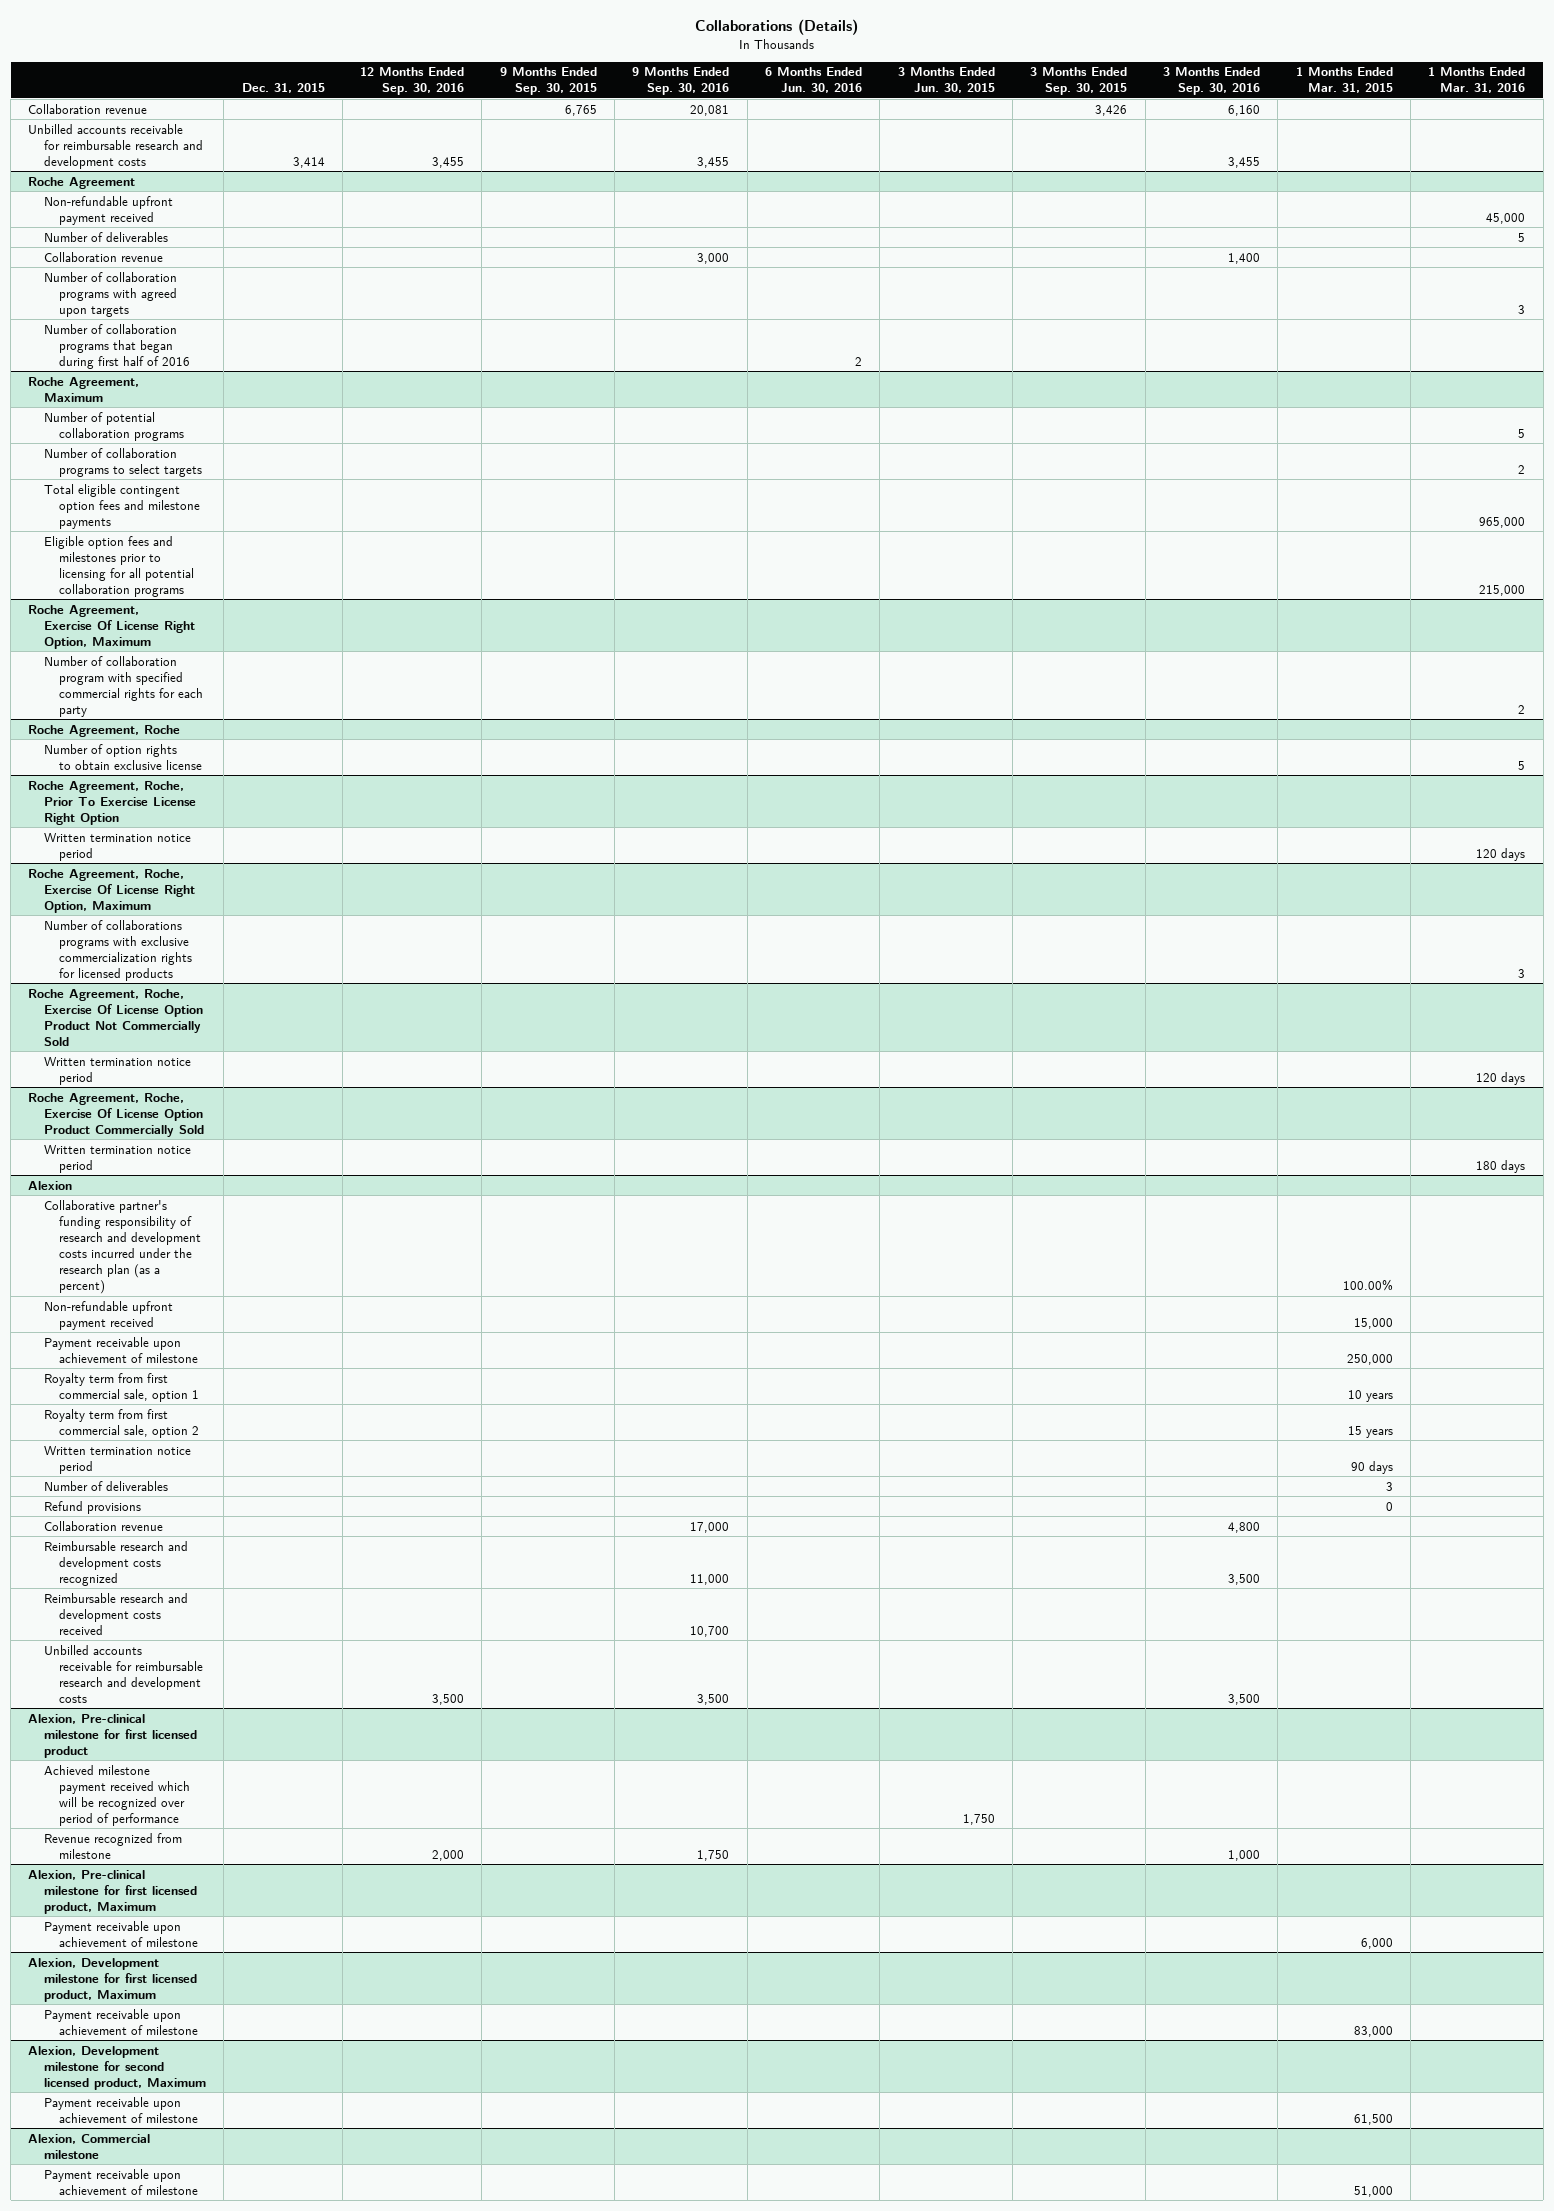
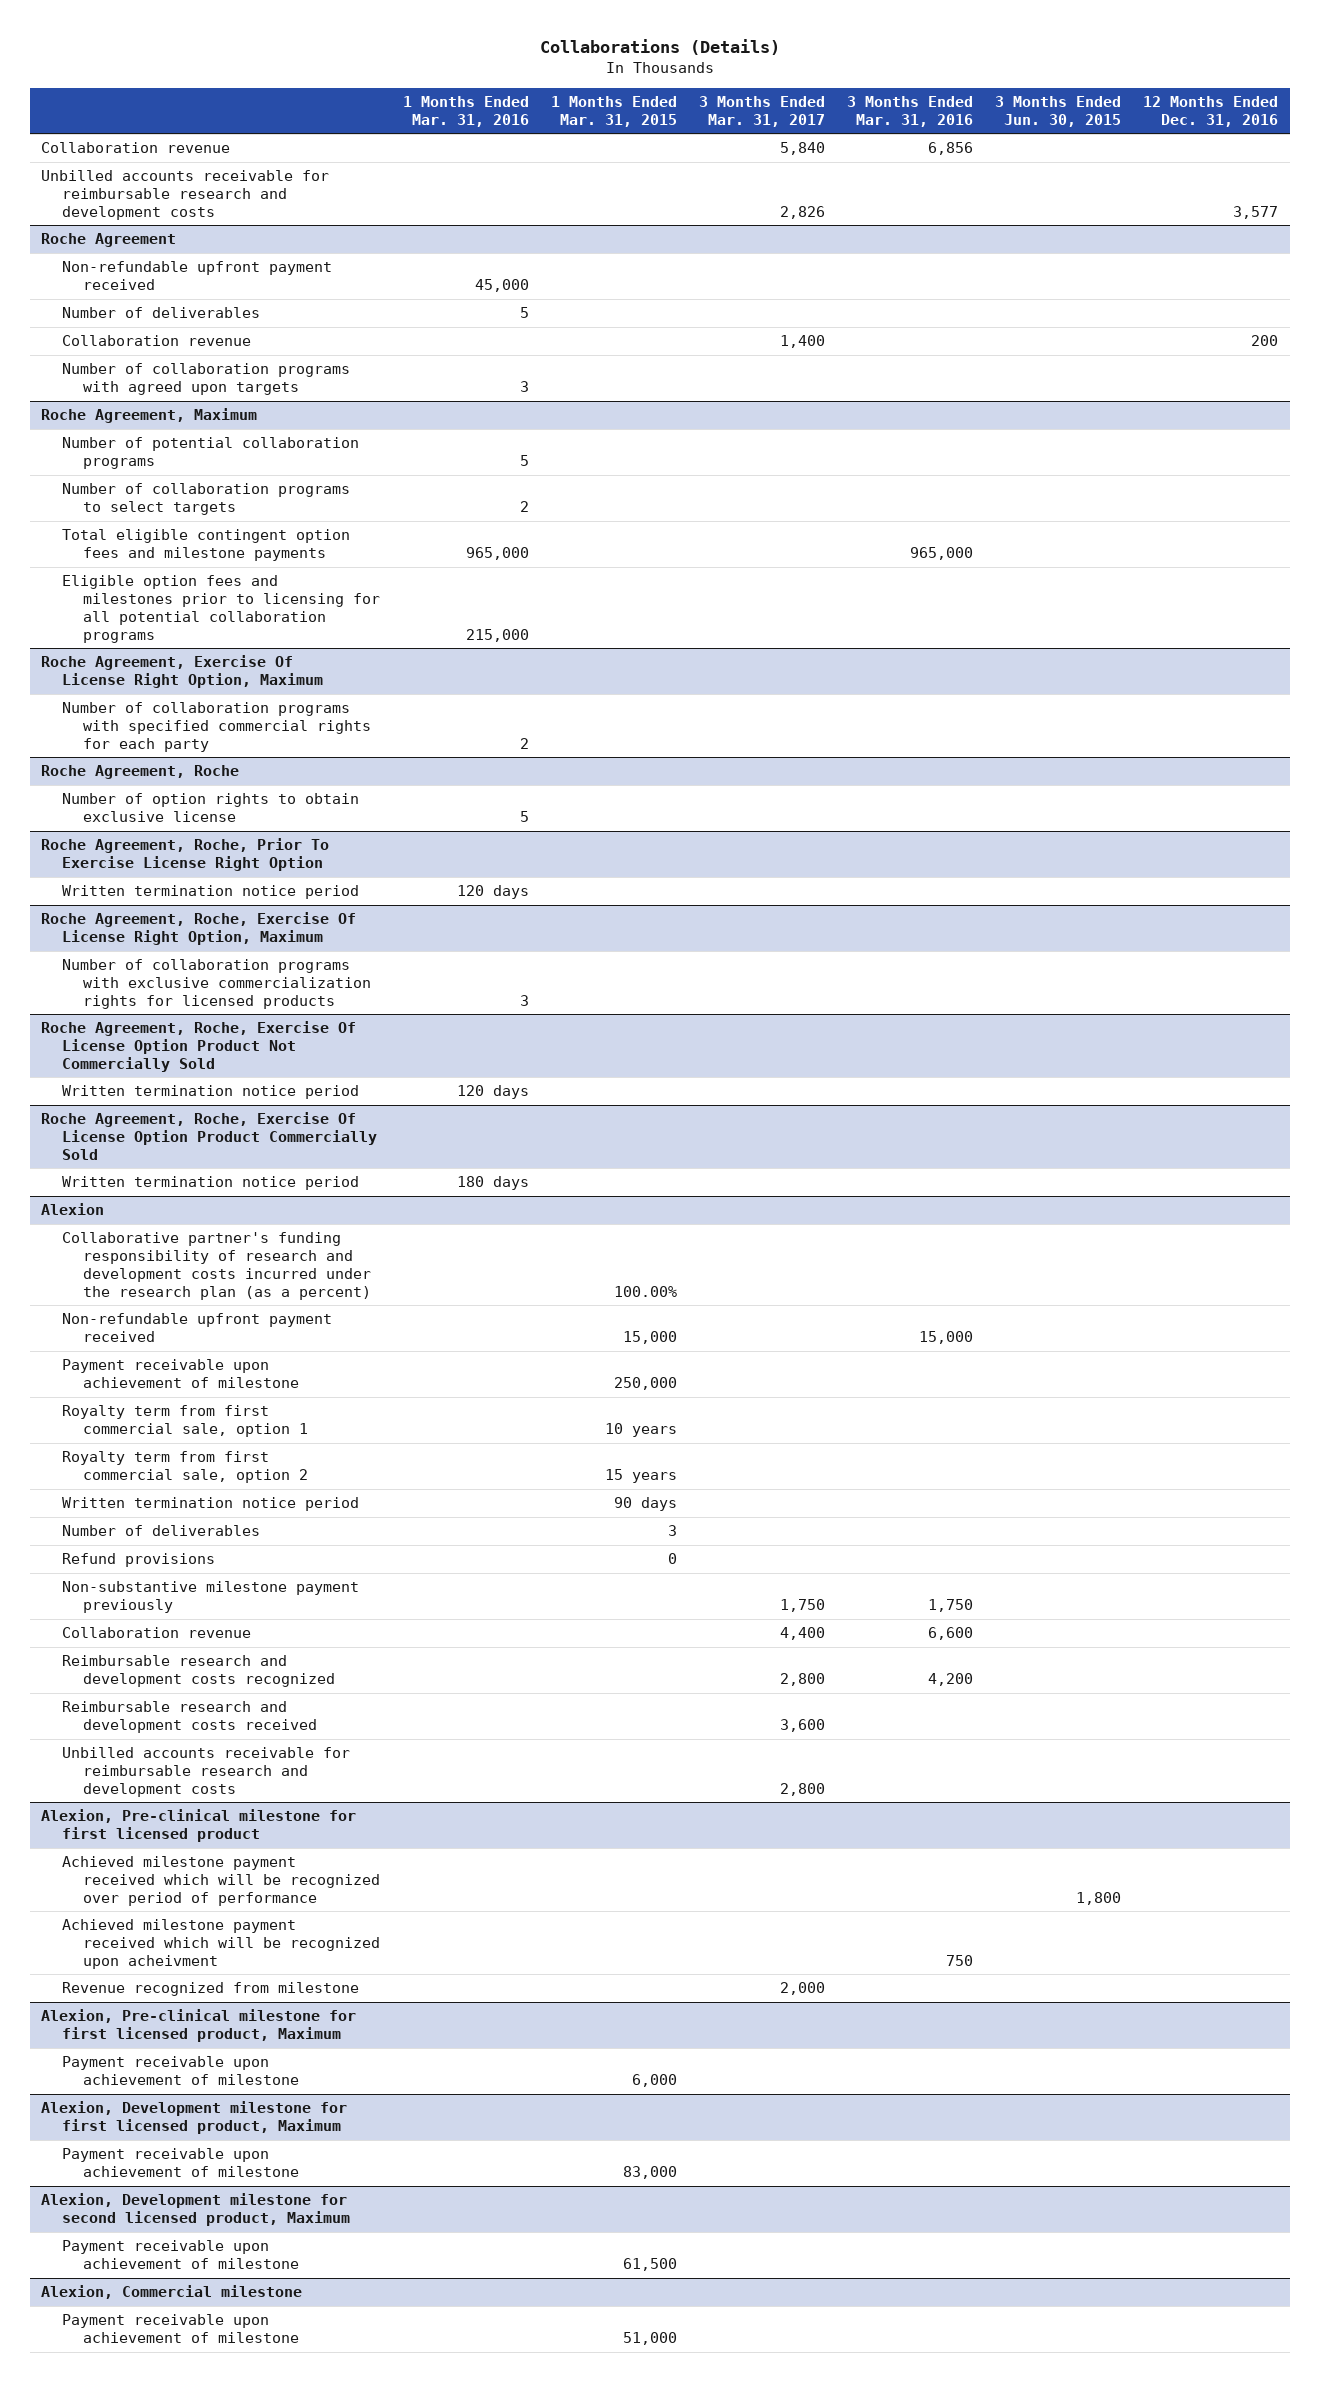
[241,83,325,94] Dec. 31, 2015 -> none
[360,67,465,96] 12 Months Ended Sep. 30, 2016 -> none
[499,67,597,96] 9 Months Ended Sep. 30, 2015 -> none
[632,67,730,96] 9 Months Ended Sep. 30, 2016 -> none
[765,67,863,94] 6 Months Ended Jun. 30, 2016 -> none
[1030,67,1128,96] 3 Months Ended Sep. 30, 2015 -> none
[1162,67,1260,96] 3 Months Ended Sep. 30, 2016 -> none
none -> [698,96,825,127] 3 Months Ended Mar. 31, 2017
none -> [847,96,974,127] 3 Months Ended Mar. 31, 2016
none -> [1143,96,1279,127] 12 Months Ended Dec. 31, 2016
[43,323,191,369] Number of collaboration programs that began during first half of 2016 -> none
[43,655,204,718] Number of collaboration program with specified commercial rights for each party -> [62,702,372,752] Number of collaboration programs with specified commercial rights for each party
[43,919,193,982] Number of collaborations programs with exclusive commercialization rights for licensed products -> [62,959,372,1009] Number of collaboration programs with exclusive commercialization rights for licensed products
none -> [62,1581,360,1614] Non-substantive milestone payment previously
[962,1814,995,1826] 1,750 -> [1076,1891,1122,1905] 1,800
none -> [62,1919,381,1969] Achieved milestone payment received which will be recognized upon acheivment

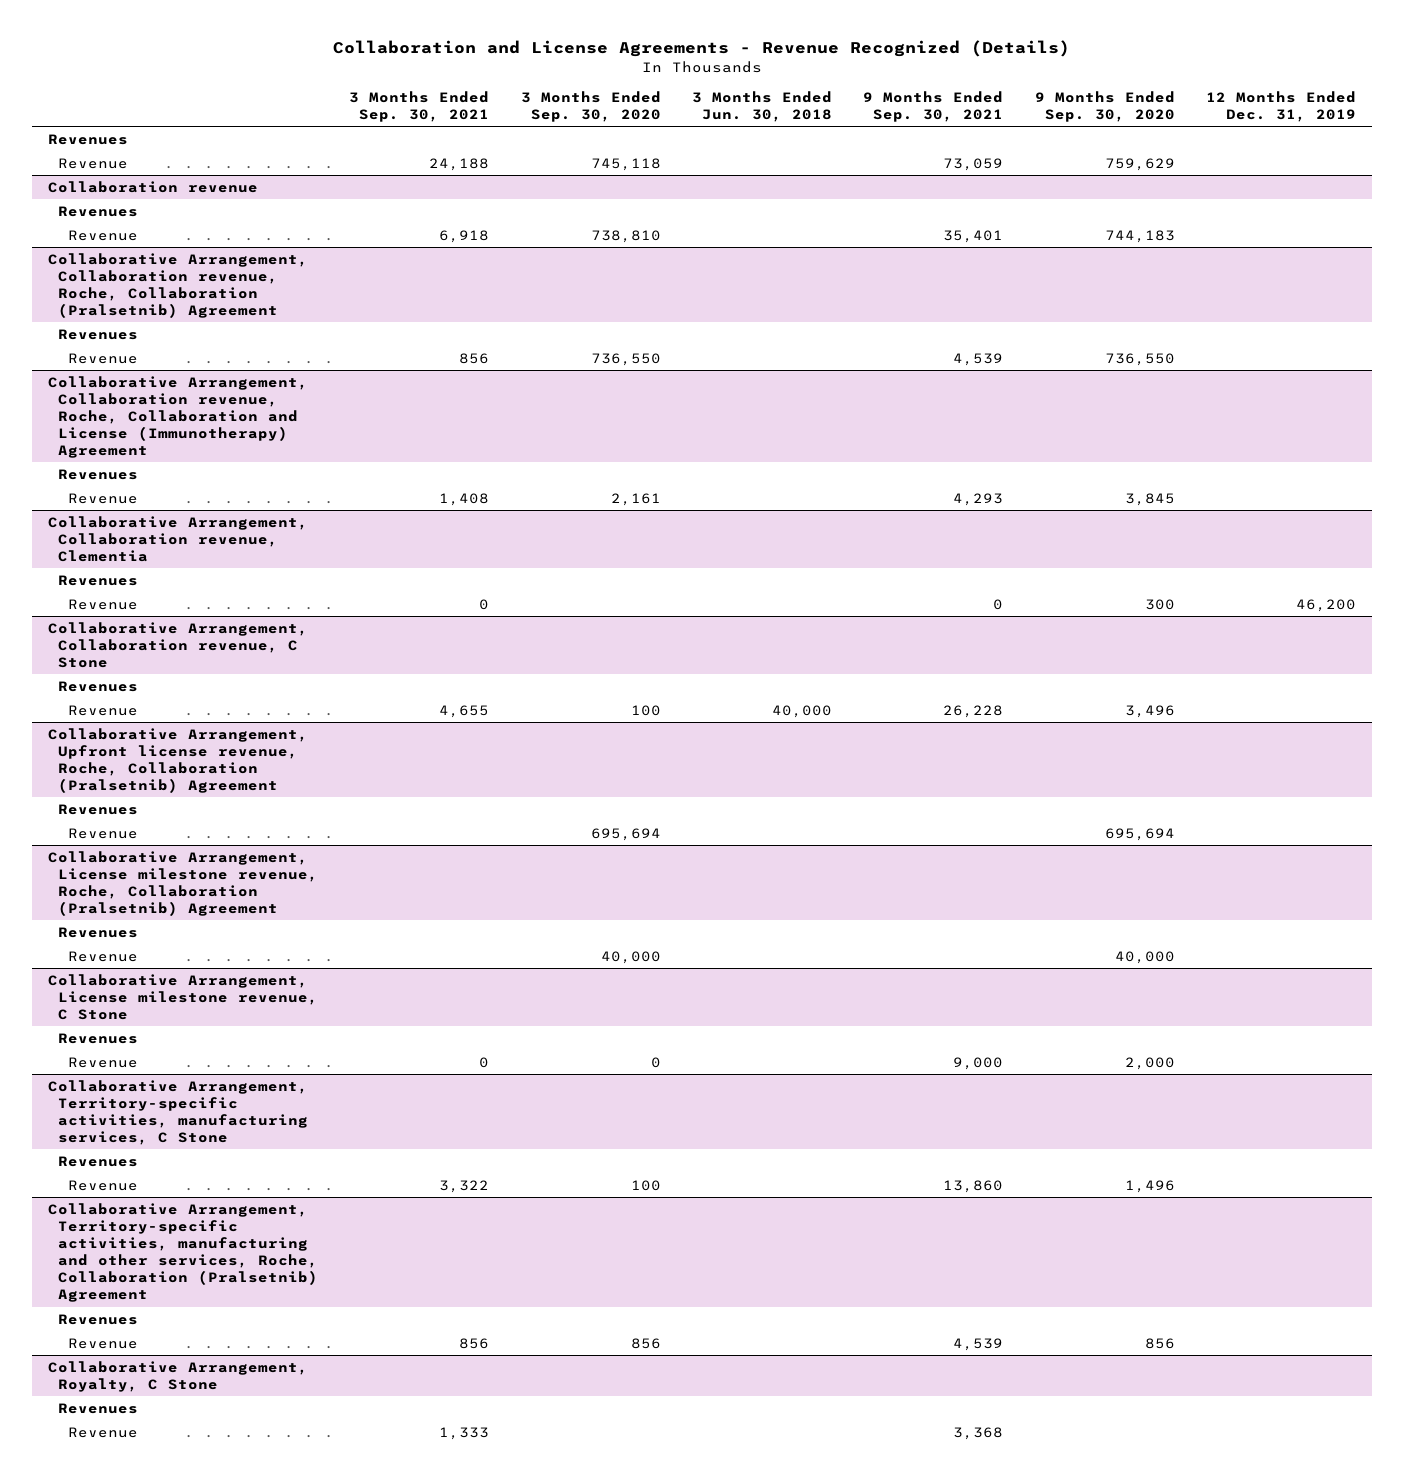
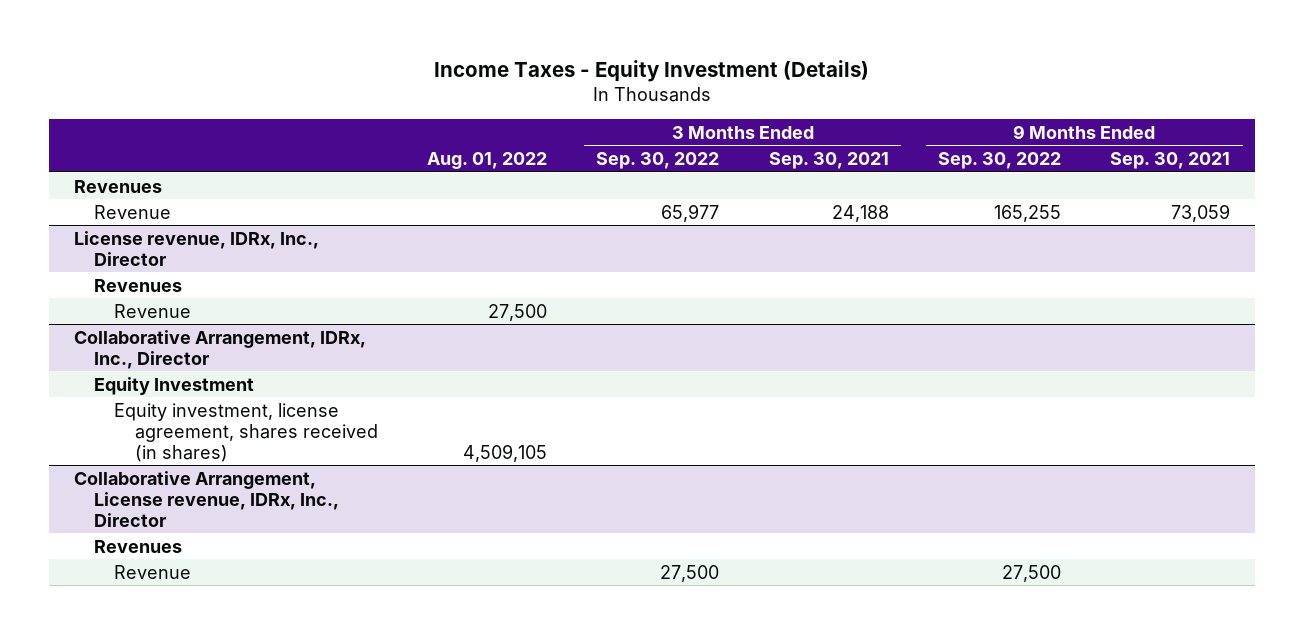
[332,40,1070,58] Collaboration and License Agreements - Revenue Recognized (Details) -> [433,59,869,82] Income Taxes - Equity Investment (Details)
[520,90,661,122] 3 Months Ended Sep. 30, 2020 -> none
[691,90,832,122] 3 Months Ended Jun. 30, 2018 -> none
[1034,90,1175,122] 9 Months Ended Sep. 30, 2020 -> none
[1205,90,1356,122] 12 Months Ended Dec. 31, 2019 -> none
none -> [427,152,548,170] Aug. 01, 2022
none -> [596,152,720,170] Sep. 30, 2022
none -> [938,152,1062,170] Sep. 30, 2022
[47,180,258,193] Collaboration revenue -> none
[57,205,138,217] Revenues -> none
[67,229,138,241] Revenue -> none
[47,252,308,319] Collaborative Arrangement, Collaboration revenue, Roche, Collaboration (Pralsetnib) Agreement -> none
[57,328,138,340] Revenues -> none
[67,352,138,364] Revenue -> none
[47,375,308,459] Collaborative Arrangement, Collaboration revenue, Roche, Collaboration and License (Immunotherapy) Agreement -> none
[57,468,138,480] Revenues -> none
[67,492,138,504] Revenue -> none
[47,515,308,562] Collaborative Arrangement, Collaboration revenue, Clementia -> none
[57,574,138,586] Revenues -> none
[67,598,138,610] Revenue -> none
[47,621,308,668] Collaborative Arrangement, Collaboration revenue, C Stone -> none
[57,680,138,692] Revenues -> none
[67,704,138,716] Revenue -> none
[47,727,308,794] Collaborative Arrangement, Upfront license revenue, Roche, Collaboration (Pralsetnib) Agreement -> none
[57,803,138,815] Revenues -> none
[67,827,138,839] Revenue -> none
[47,850,318,917] Collaborative Arrangement, License milestone revenue, Roche, Collaboration (Pralsetnib) Agreement -> none
[57,926,138,938] Revenues -> none
[67,950,138,962] Revenue -> none
[47,973,318,1020] Collaborative Arrangement, License milestone revenue, C Stone -> none
[57,1032,138,1044] Revenues -> none
[67,1056,138,1068] Revenue -> none
[47,1079,308,1146] Collaborative Arrangement, Territory-specific activities, manufacturing services, C Stone -> none
[57,1155,138,1167] Revenues -> none
[67,1179,138,1191] Revenue -> none
[47,1202,318,1303] Collaborative Arrangement, Territory-specific activities, manufacturing and other services, Roche, Collaboration (Pralsetnib) Agreement -> none
[57,1313,138,1325] Revenues -> none
[67,1337,138,1349] Revenue -> none
[47,1360,308,1392] Collaborative Arrangement, Royalty, C Stone -> none
[57,1402,138,1414] Revenues -> none
[67,1426,138,1438] Revenue -> none
none -> [73,230,319,266] License revenue, IDRx, Inc., Director
none -> [93,278,182,292] Revenues
none -> [114,303,192,318] Revenue
none -> [73,329,366,369] Collaborative Arrangement, IDRx, Inc., Director
none -> [93,376,254,395] Equity Investment
none -> [114,402,378,462] Equity investment, license agreement, shares received (in shares)
none -> [73,470,339,527] Collaborative Arrangement, License revenue, IDRx, Inc., Director
none -> [93,539,182,553] Revenues
none -> [114,564,192,579] Revenue

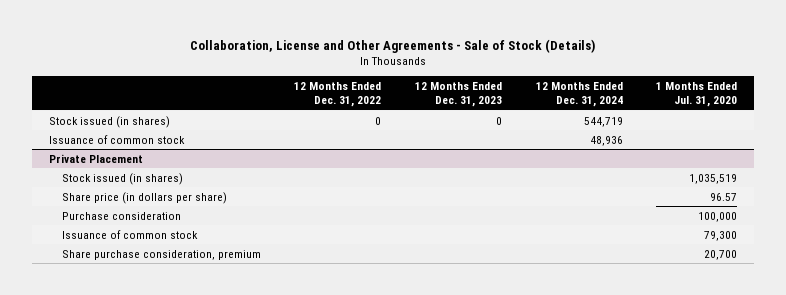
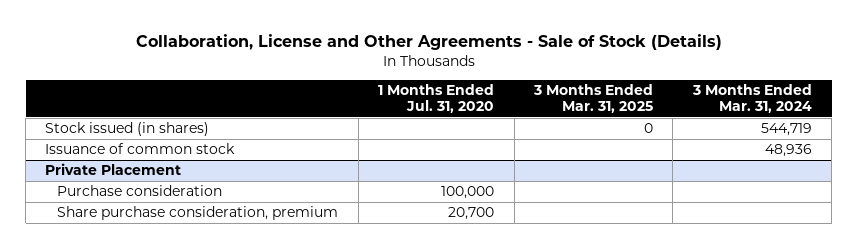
[294,81,382,108] 12 Months Ended Dec. 31, 2022 -> none
[415,81,503,108] 12 Months Ended Dec. 31, 2023 -> none
[535,81,623,108] 12 Months Ended Dec. 31, 2024 -> none
none -> [532,84,653,114] 3 Months Ended Mar. 31, 2025
none -> [691,84,812,114] 3 Months Ended Mar. 31, 2024
[61,172,183,185] Stock issued (in shares) -> none
[61,191,227,204] Share price (in dollars per share) -> none
[61,229,198,239] Issuance of common stock -> none

